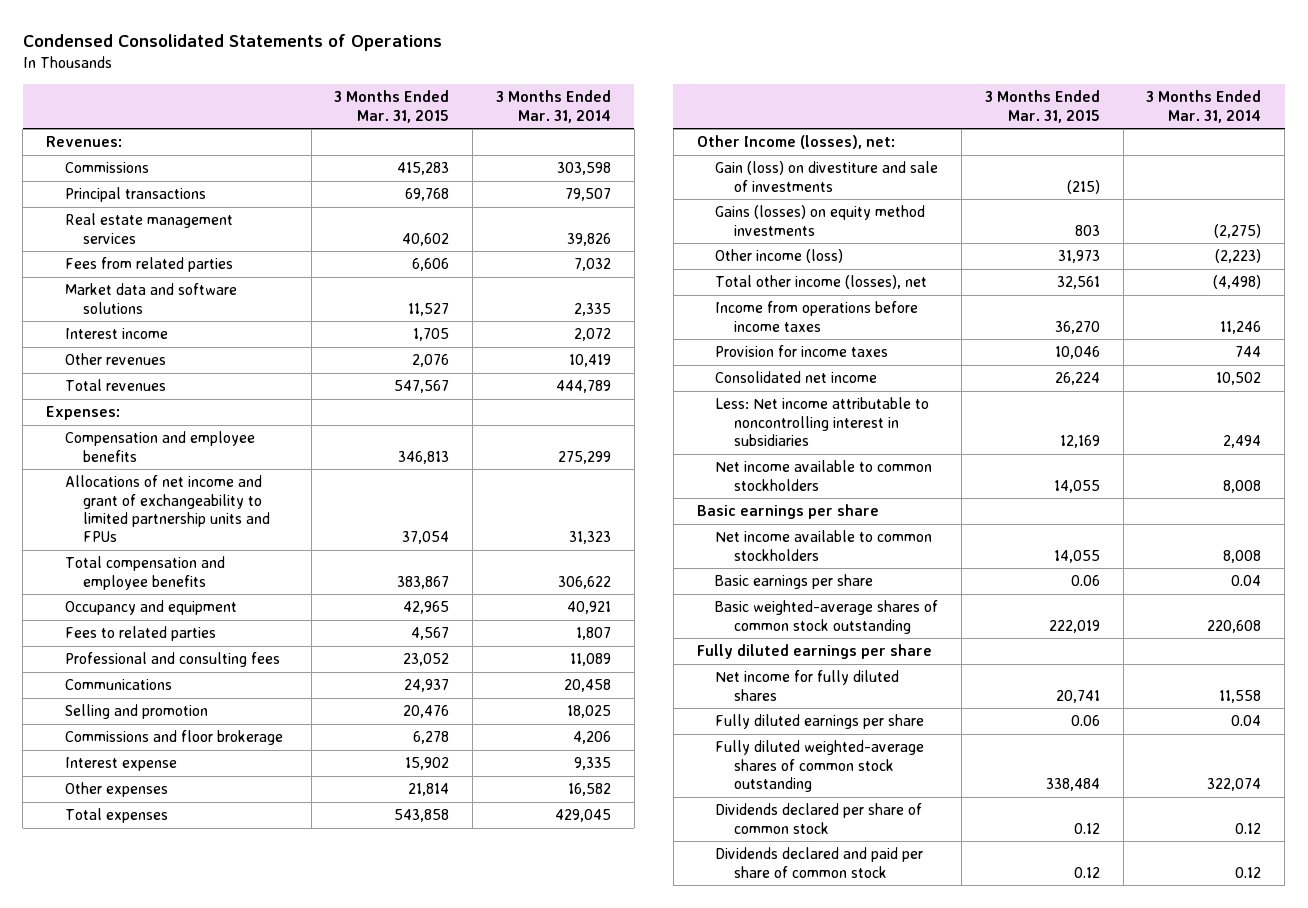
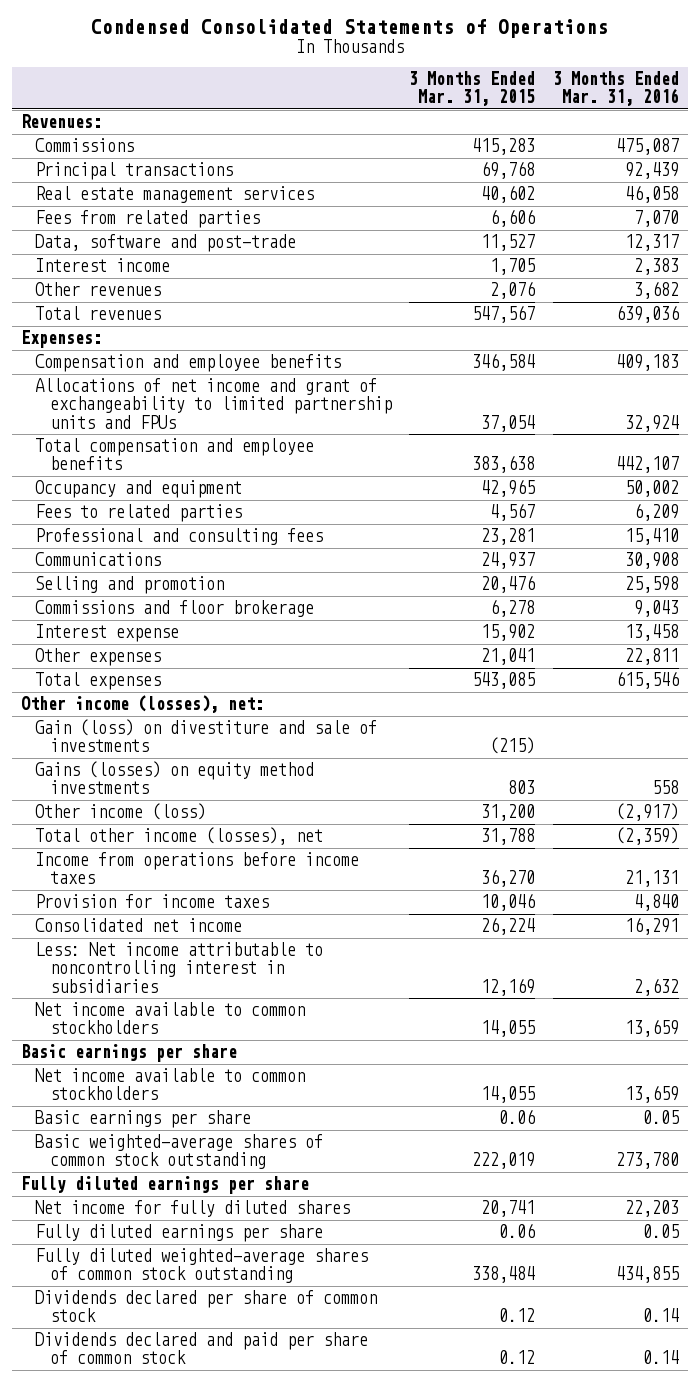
[495,90,611,123] 3 Months Ended Mar. 31, 2014 -> none
none -> [553,71,680,107] 3 Months Ended Mar. 31, 2016
[64,283,237,314] Market data and software solutions -> [35,234,297,253] Data, software and post-trade
[398,450,450,464] 346,813 -> [472,353,536,372] 346,584
[397,575,450,589] 383,867 -> [472,455,536,474] 383,638
[403,653,450,667] 23,052 -> [481,528,536,546] 23,281
[408,783,450,797] 21,814 -> [481,648,536,666] 21,041
[394,809,450,823] 543,858 -> [472,672,536,690] 543,085
[696,135,895,150] Other Income (losses), net: -> [20,695,264,714] Other income (losses), net:
[1057,250,1100,264] 31,973 -> [481,804,536,822] 31,200
[1056,276,1100,290] 32,561 -> [481,828,536,846] 31,788

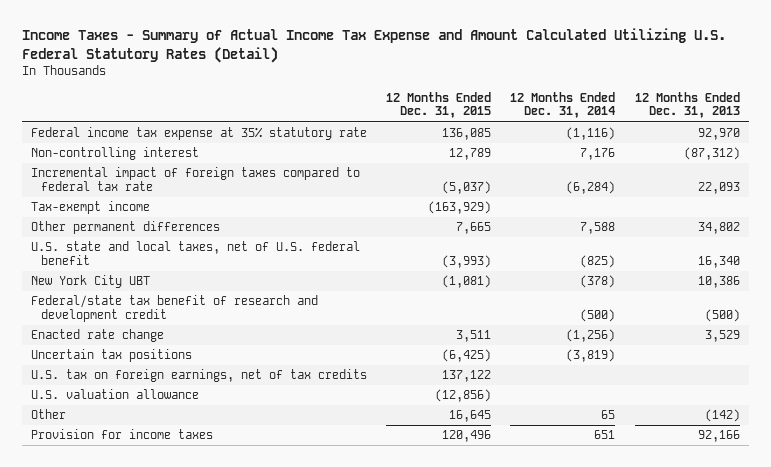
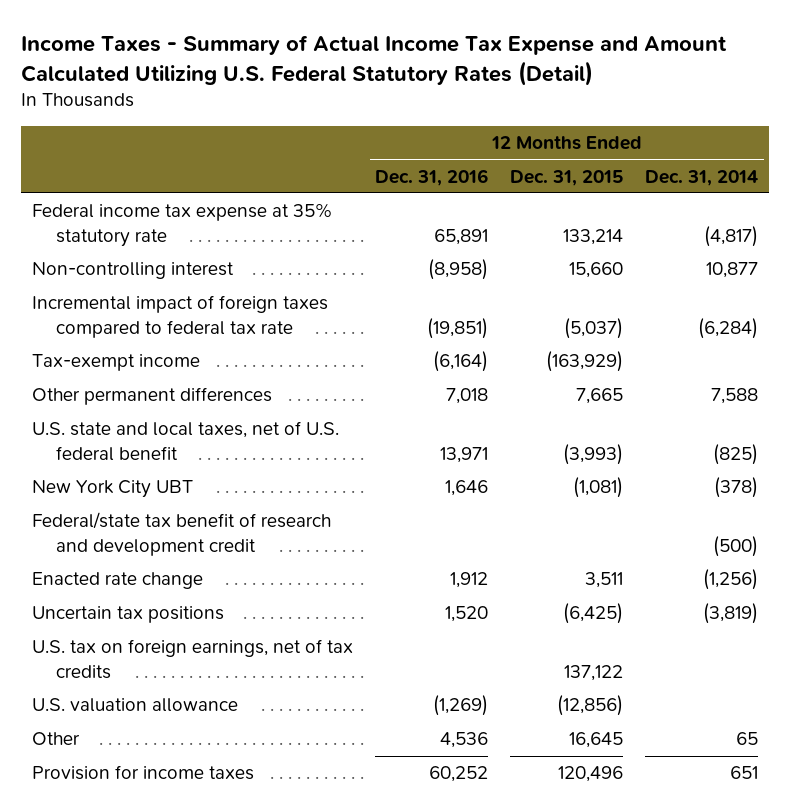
[634,91,740,119] 12 Months Ended Dec. 31, 2013 -> none
none -> [375,168,489,186] Dec. 31, 2016
[442,128,492,141] 136,085 -> [563,228,624,245] 133,214
[566,127,616,141] (1,116) -> [704,225,759,247] (4,817)
[449,148,492,161] 12,789 -> [569,262,624,279] 15,660
[580,148,616,161] 7,176 -> [706,262,759,279] 10,877

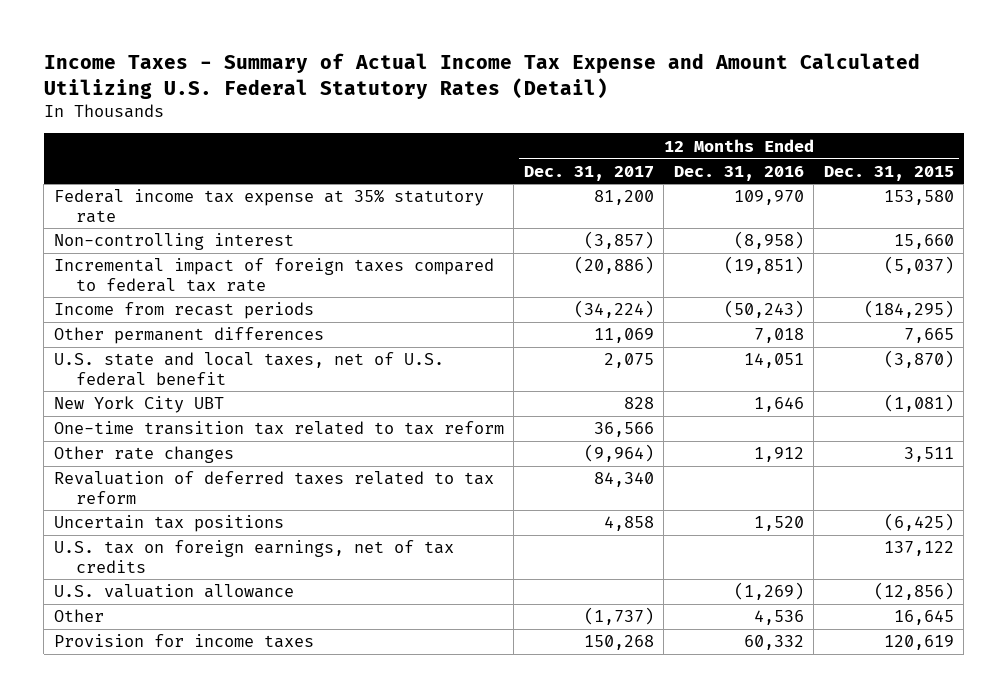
[645,169,759,186] Dec. 31, 2014 -> none
none -> [523,165,654,181] Dec. 31, 2017
[434,228,489,245] 65,891 -> [733,190,804,206] 109,970
[563,228,624,245] 133,214 -> [883,190,954,206] 153,580
[32,354,201,372] Tax-exempt income -> none
none -> [53,302,314,320] Income from recast periods
[440,446,489,463] 13,971 -> [743,353,804,369] 14,051
[563,443,624,465] (3,993) -> [883,350,954,369] (3,870)
[32,512,332,556] Federal/state tax benefit of research and development credit -> none
none -> [53,421,504,436] One-time transition tax related to tax reform
[32,572,204,590] Enacted rate change -> [53,446,234,464] Other rate changes
none -> [53,471,494,504] Revaluation of deferred taxes related to tax reform
[429,766,489,783] 60,252 -> [743,635,804,651] 60,332
[558,766,624,783] 120,496 -> [883,635,954,651] 120,619

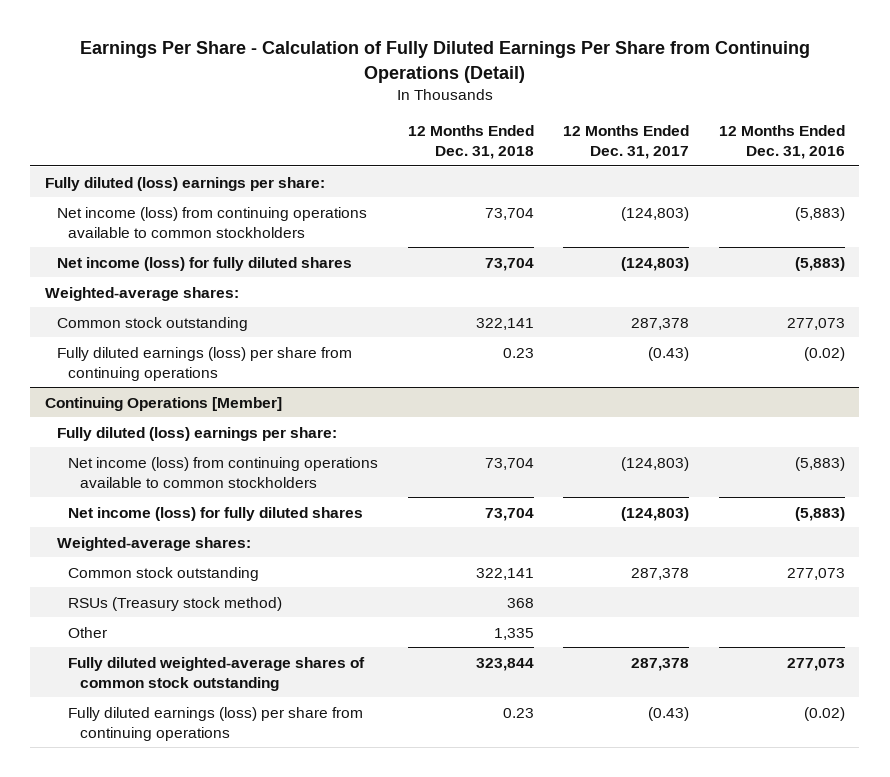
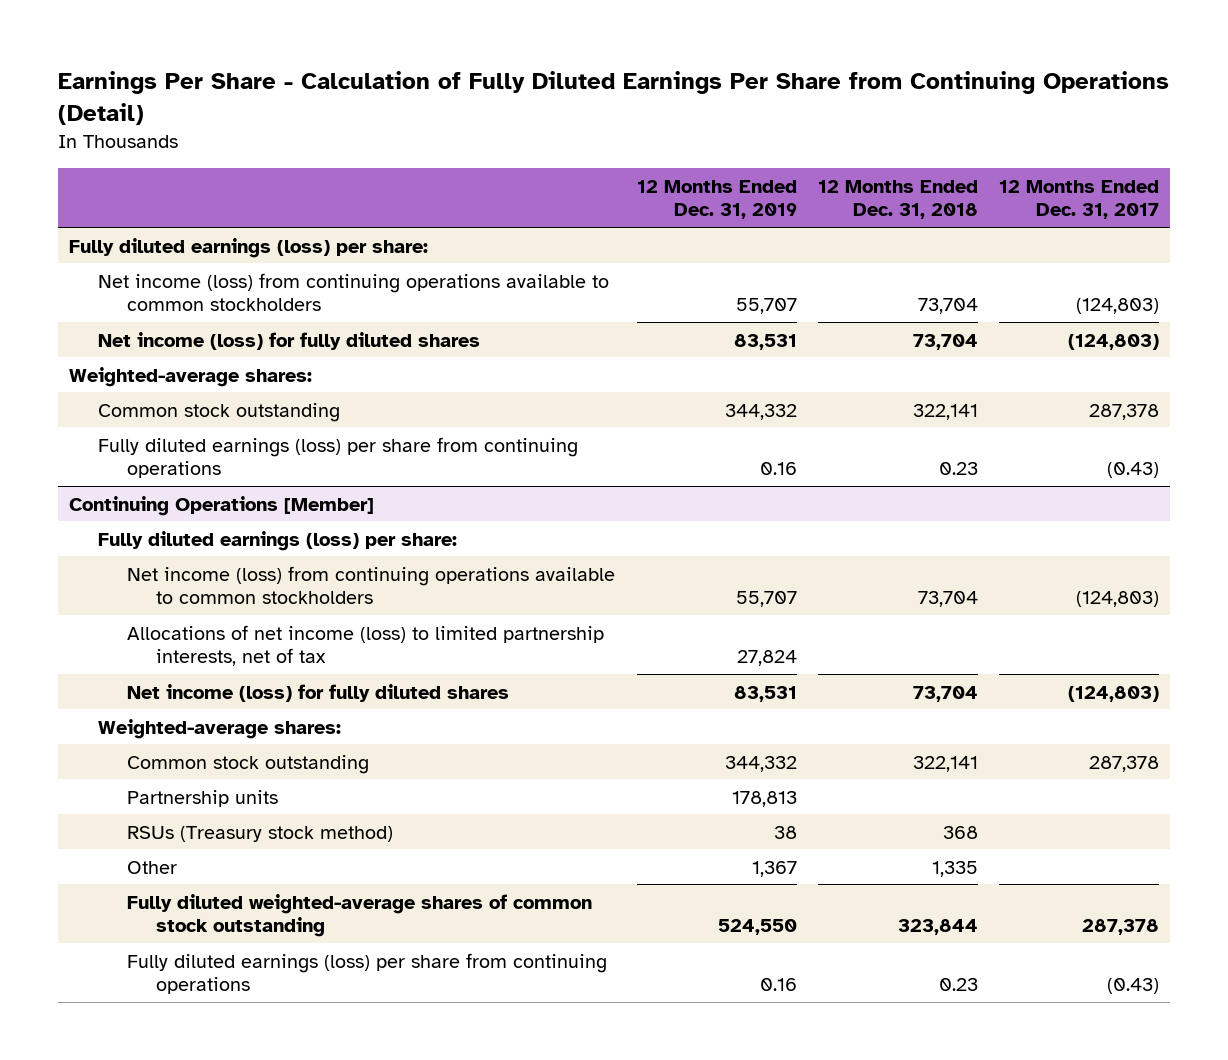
[718,124,845,159] 12 Months Ended Dec. 31, 2016 -> none
none -> [636,179,797,220] 12 Months Ended Dec. 31, 2019
[44,176,325,191] Fully diluted (loss) earnings per share: -> [68,237,428,258] Fully diluted earnings (loss) per share:
[56,426,337,441] Fully diluted (loss) earnings per share: -> [97,530,457,551] Fully diluted earnings (loss) per share:
none -> [127,624,605,667] Allocations of net income (loss) to limited partnership interests, net of tax
none -> [127,789,279,807] Partnership units

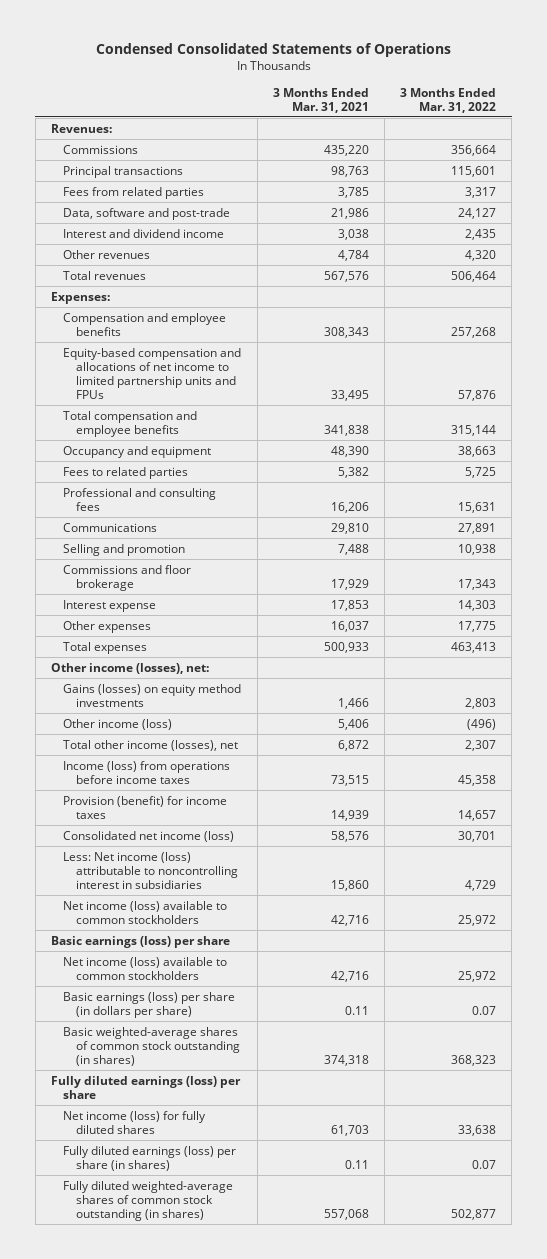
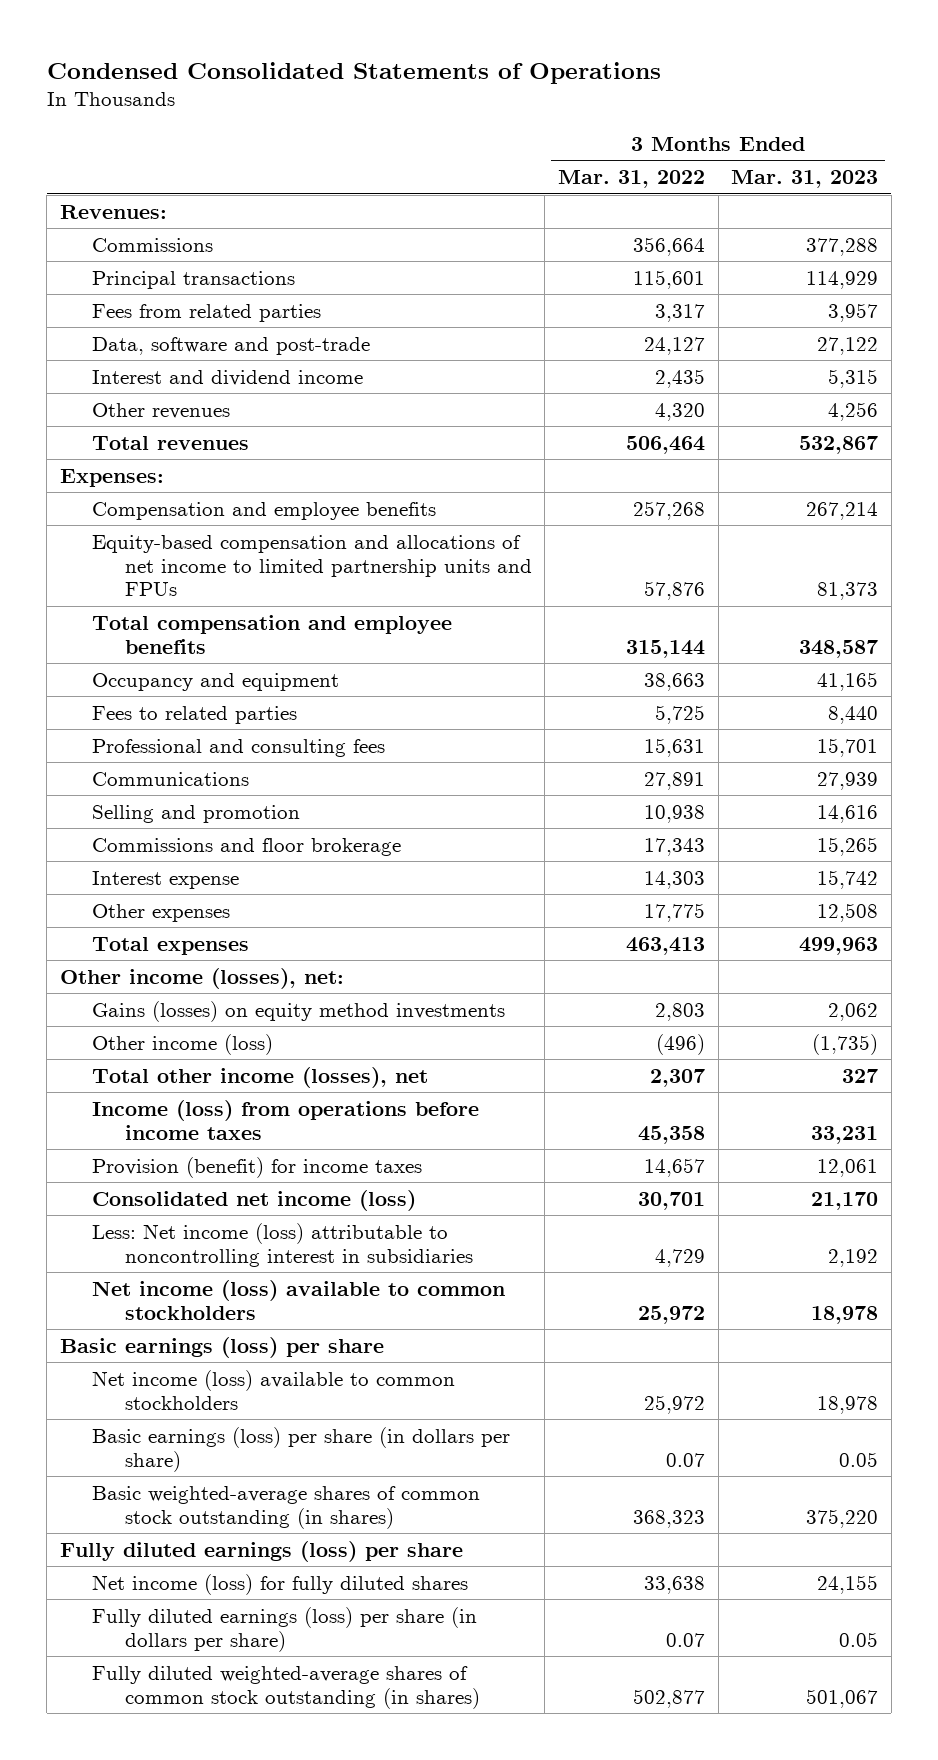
[272,87,369,113] 3 Months Ended Mar. 31, 2021 -> none
none -> [731,170,879,189] Mar. 31, 2023
[63,1145,237,1171] Fully diluted earnings (loss) per share (in shares) -> [92,1606,478,1652] Fully diluted earnings (loss) per share (in dollars per share)

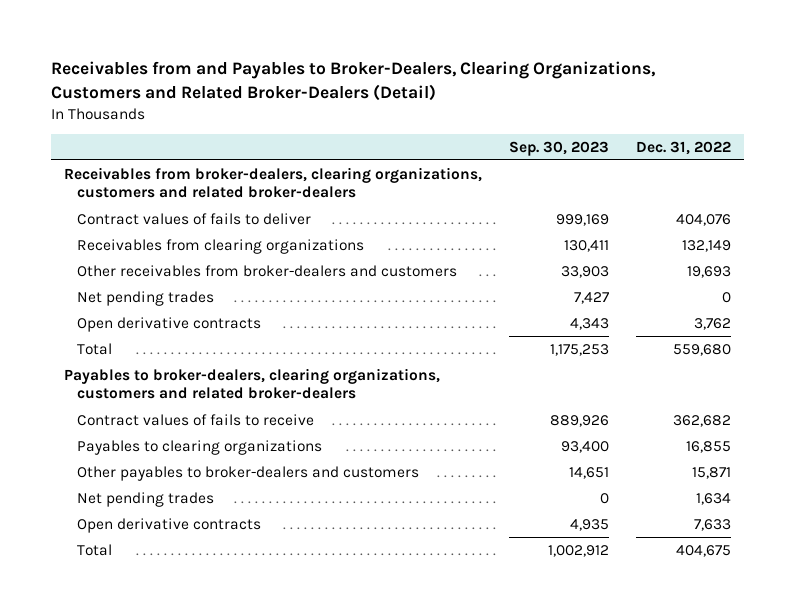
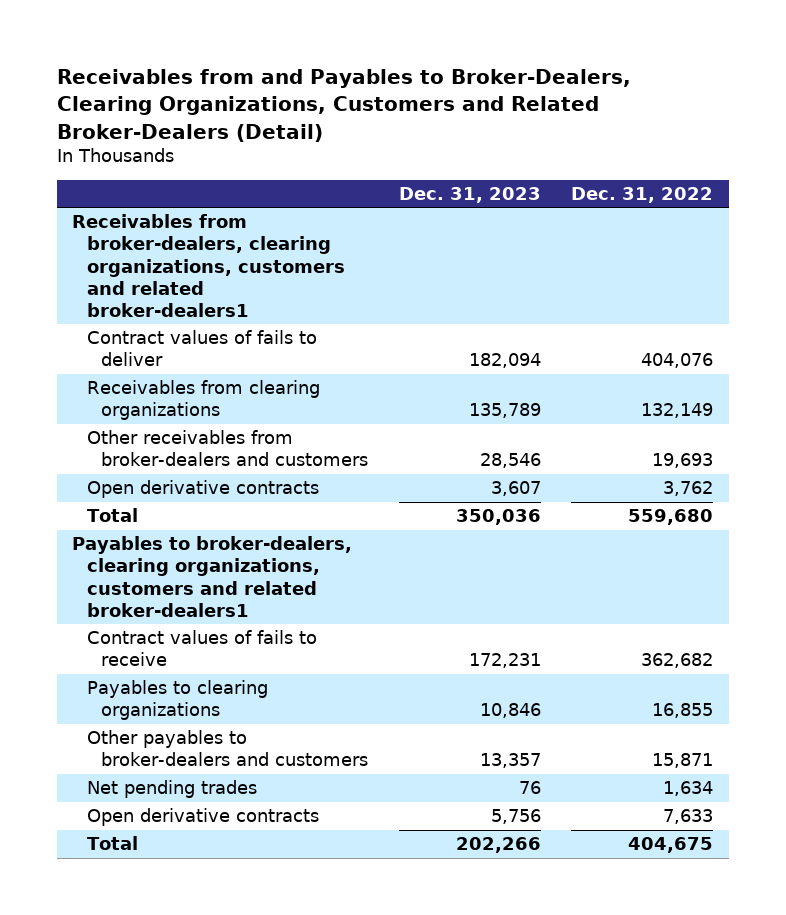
[509,140,610,156] Sep. 30, 2023 -> none
none -> [398,187,541,204] Dec. 31, 2023
[64,166,483,199] Receivables from broker-dealers, clearing organizations, customers and related broker-dealers -> [72,214,345,317] Receivables from broker-dealers, clearing organizations, customers and related broker-dealers1
[76,290,214,306] Net pending trades -> none
[64,367,441,400] Payables to broker-dealers, clearing organizations, customers and related broker-dealers -> [72,536,353,617] Payables to broker-dealers, clearing organizations, customers and related broker-dealers1

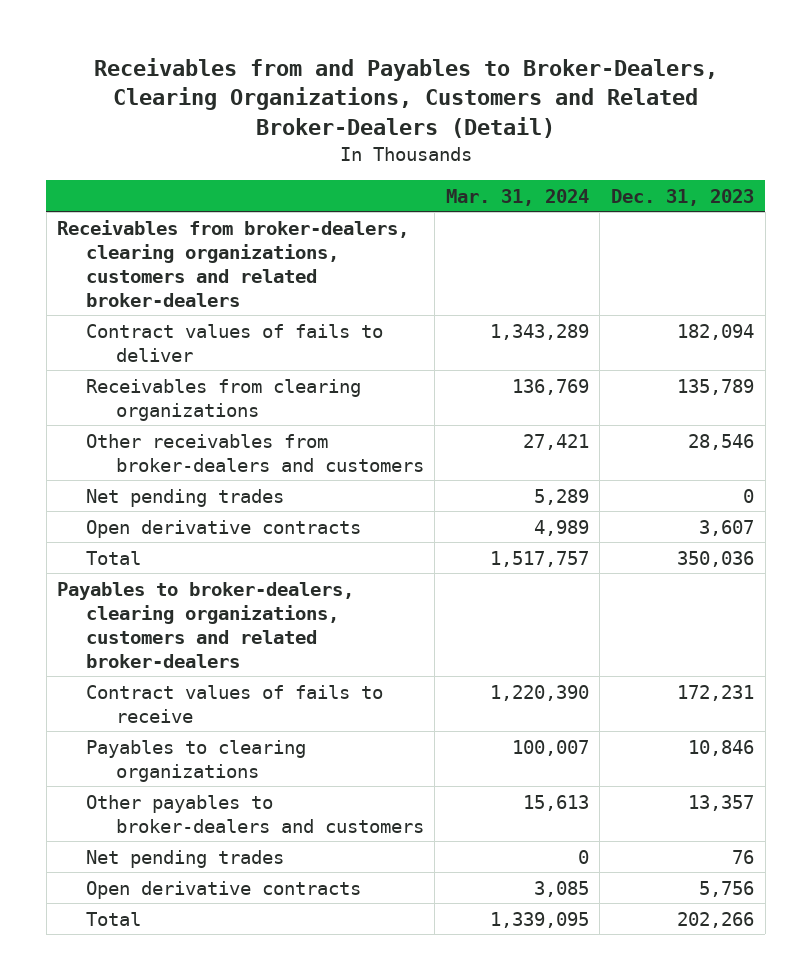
[571,187,714,204] Dec. 31, 2022 -> none
none -> [445,188,589,206] Mar. 31, 2024
[72,214,345,317] Receivables from broker-dealers, clearing organizations, customers and related broker-dealers1 -> [57,219,410,307] Receivables from broker-dealers, clearing organizations, customers and related broker-dealers
none -> [86,488,285,507] Net pending trades
[72,536,353,617] Payables to broker-dealers, clearing organizations, customers and related broker-dealers1 -> [57,581,355,668] Payables to broker-dealers, clearing organizations, customers and related broker-dealers

